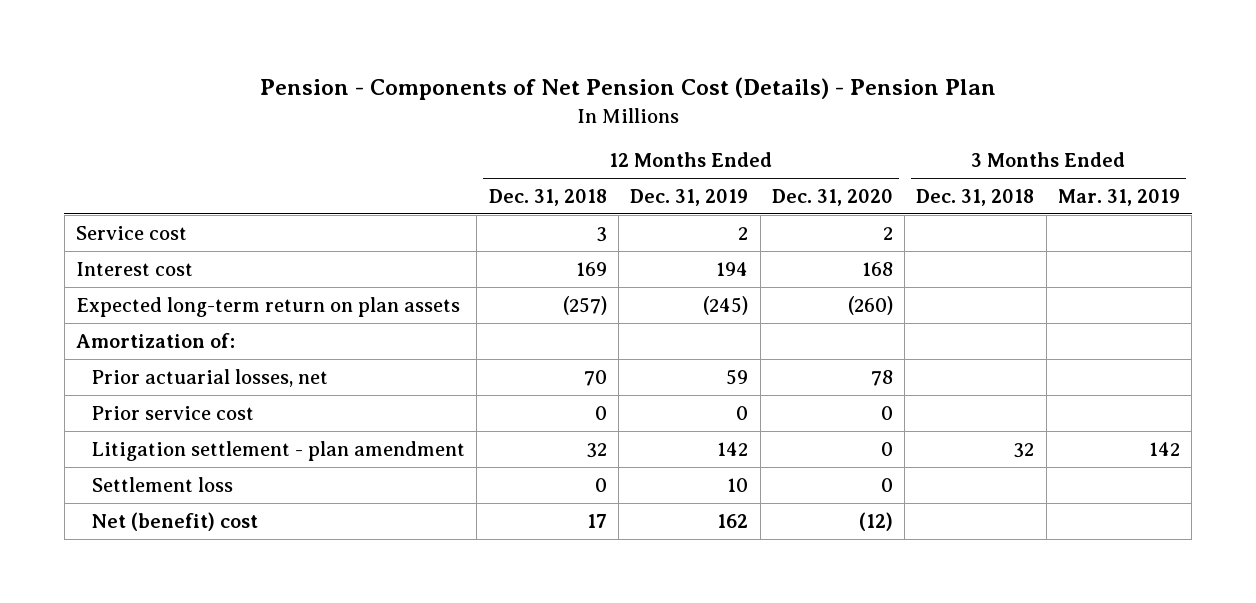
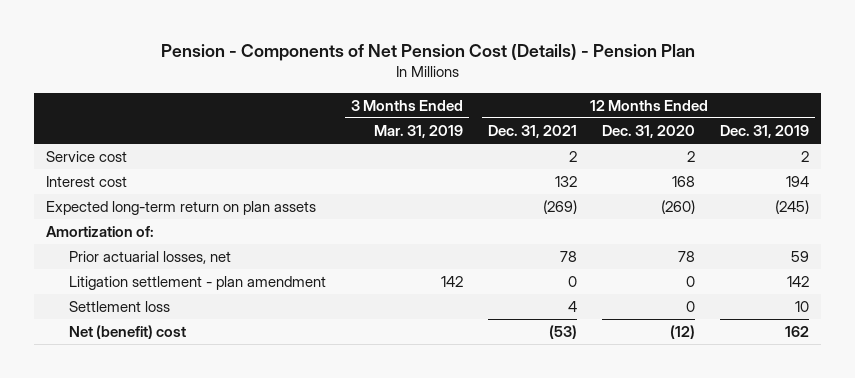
[488,188,607,206] Dec. 31, 2018 -> none
[916,188,1035,206] Dec. 31, 2018 -> none
none -> [488,125,578,139] Dec. 31, 2021
[91,405,254,420] Prior service cost -> none

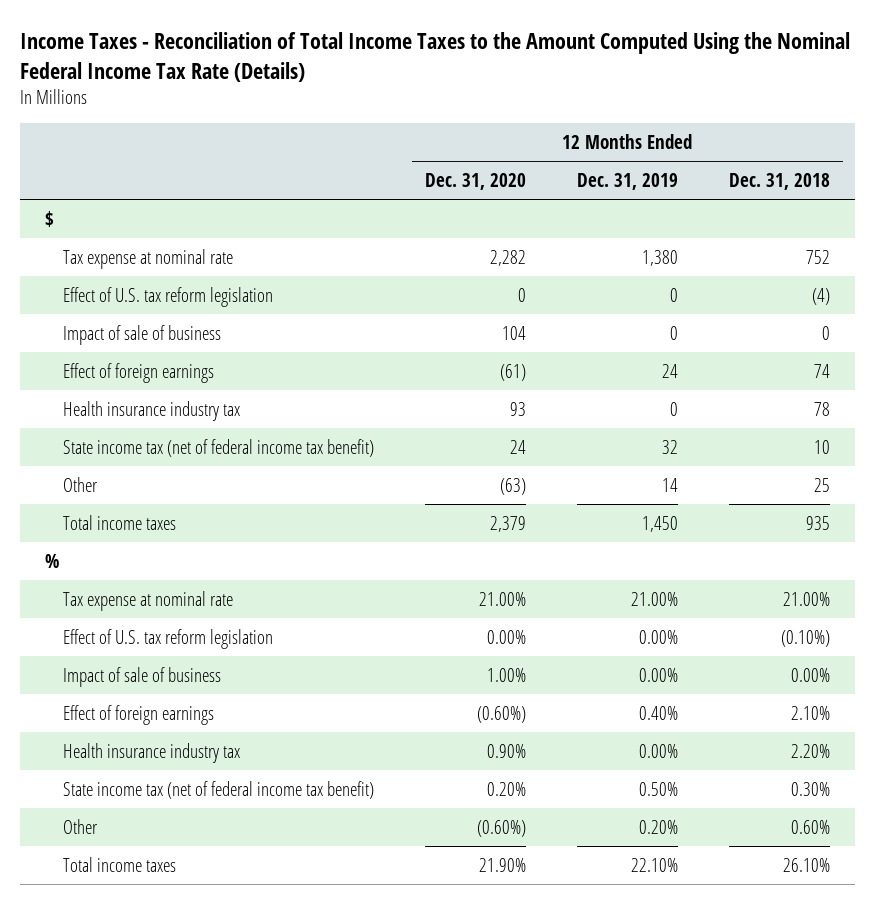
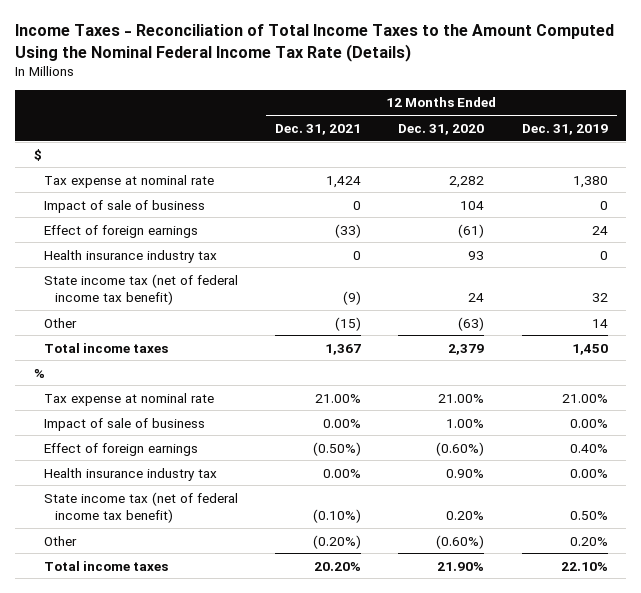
[728,173,830,191] Dec. 31, 2018 -> none
none -> [275,123,362,135] Dec. 31, 2021
[63,286,274,307] Effect of U.S. tax reform legislation -> none
[63,628,274,649] Effect of U.S. tax reform legislation -> none

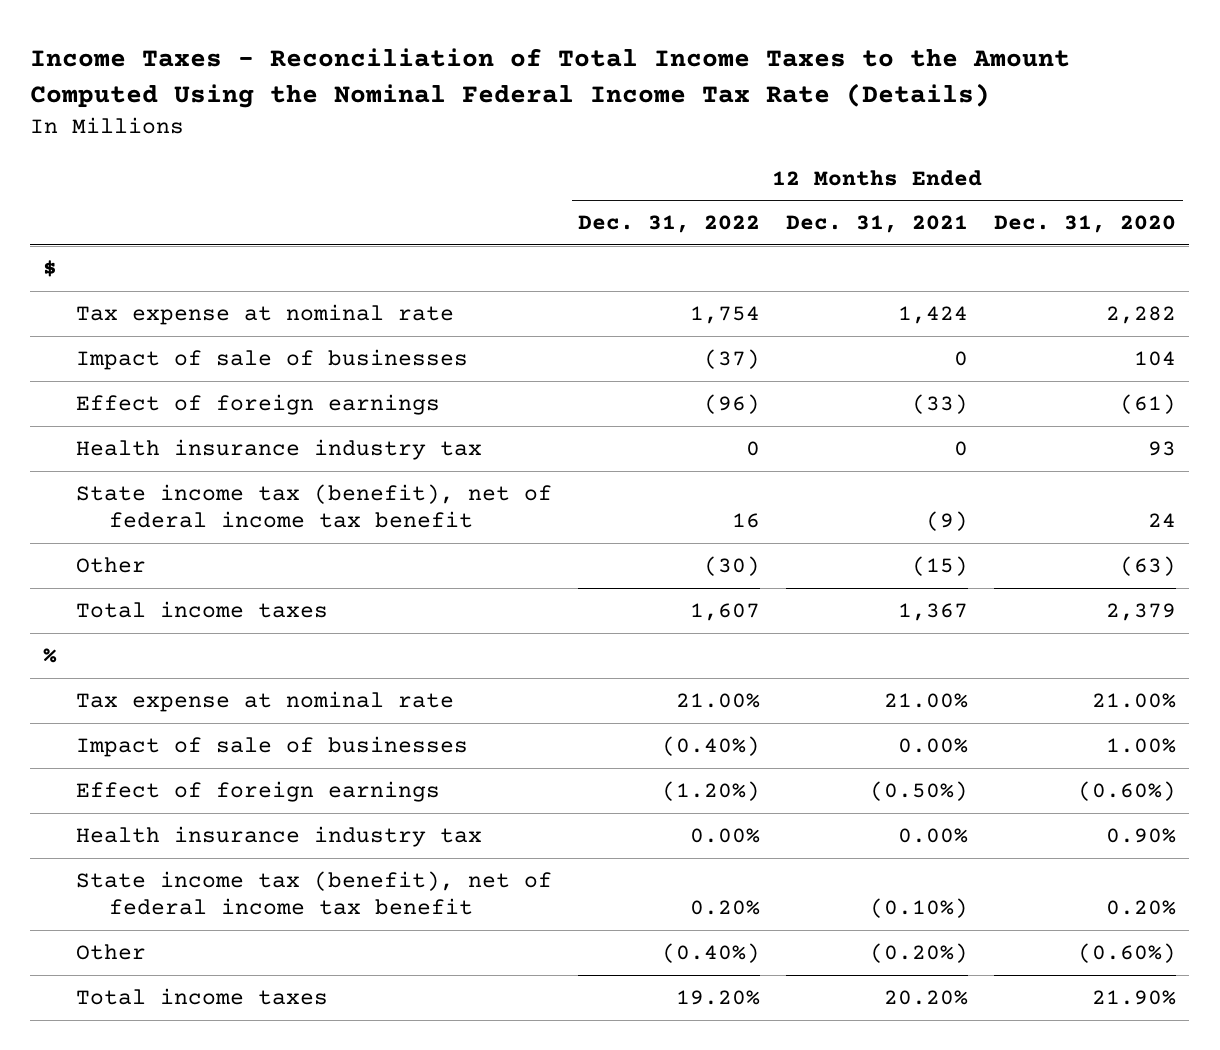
[521,123,608,135] Dec. 31, 2019 -> none
none -> [578,215,761,234] Dec. 31, 2022
[44,199,206,213] Impact of sale of business -> [76,348,469,370] Impact of sale of businesses
[44,273,239,305] State income tax (net of federal income tax benefit) -> [76,483,553,529] State income tax (benefit), net of federal income tax benefit
[44,417,206,431] Impact of sale of business -> [76,735,469,757] Impact of sale of businesses
[44,491,239,523] State income tax (net of federal income tax benefit) -> [76,870,553,916] State income tax (benefit), net of federal income tax benefit

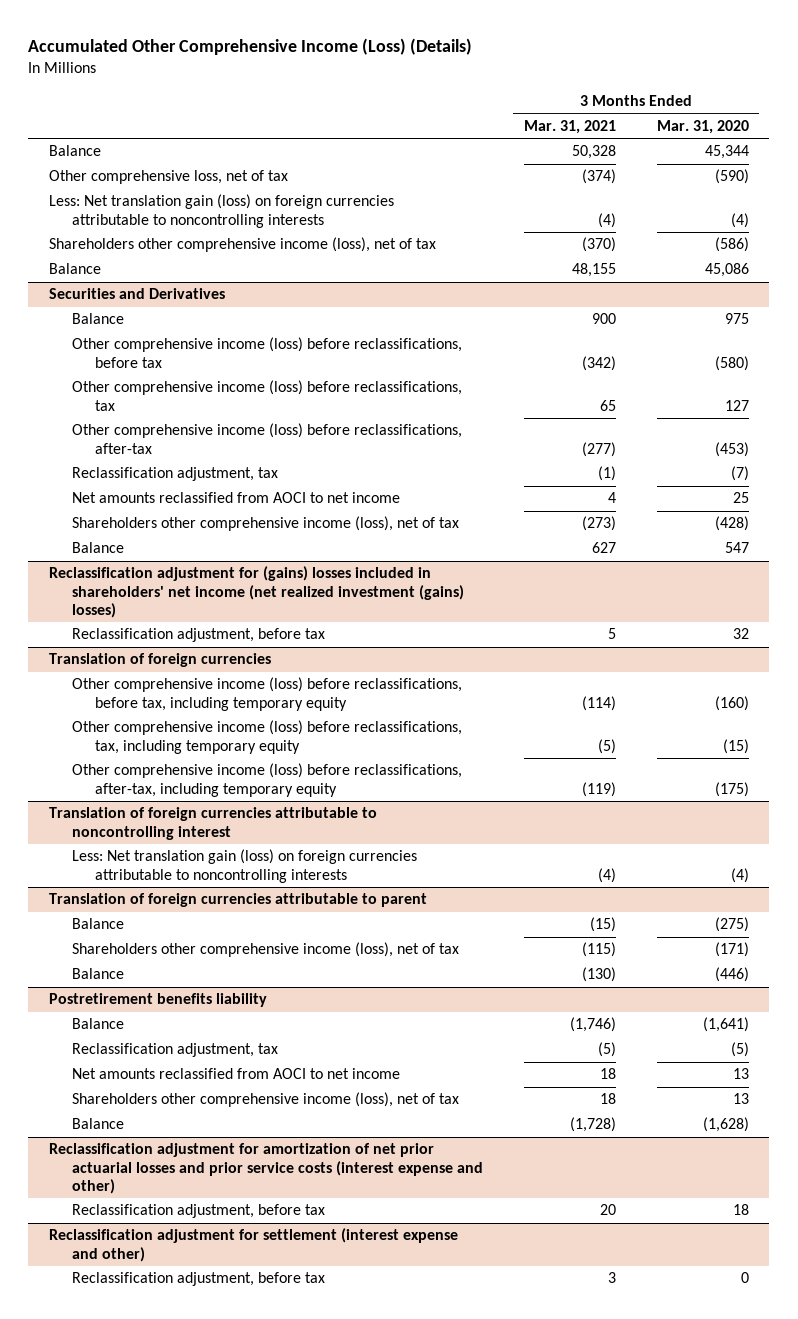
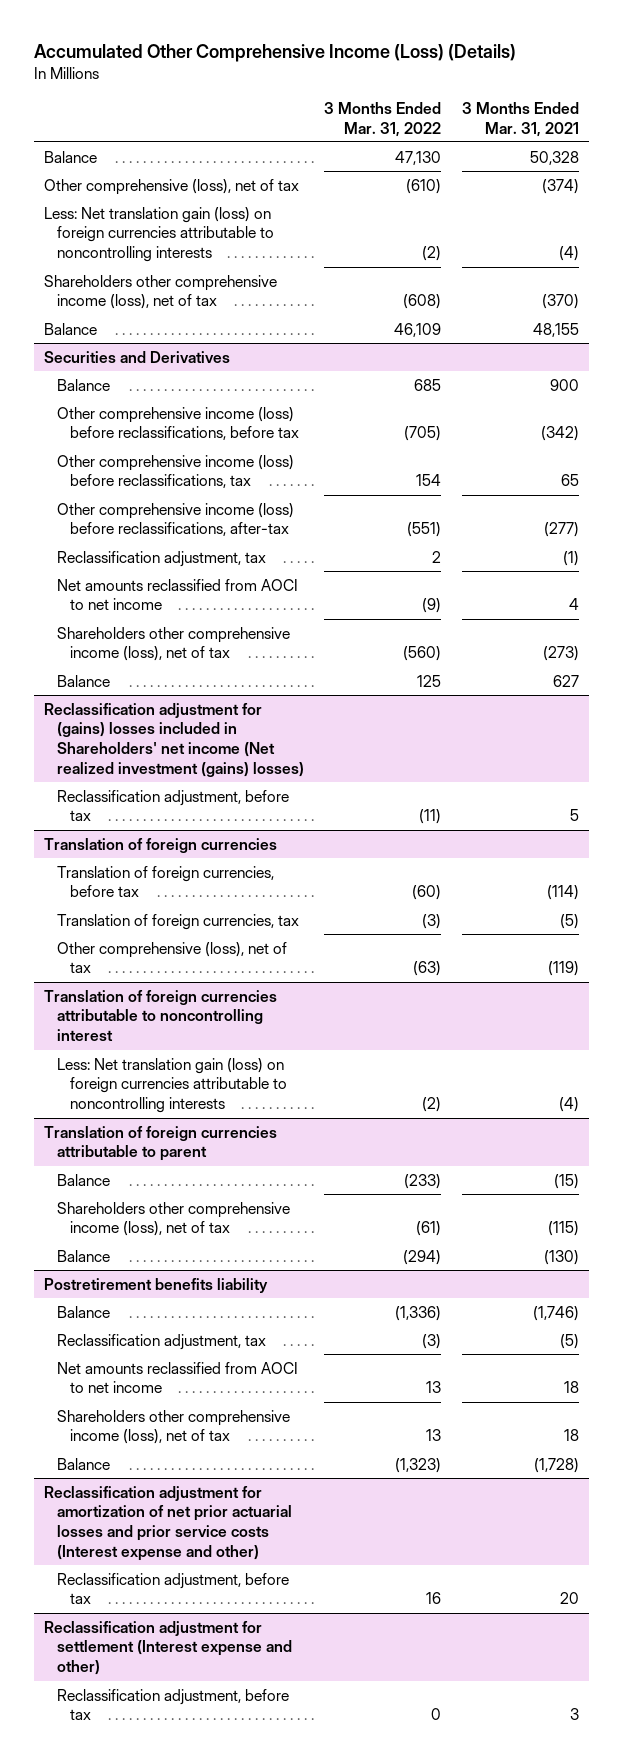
[656,119,749,134] Mar. 31, 2020 -> none
none -> [324,101,442,137] 3 Months Ended Mar. 31, 2022
[48,170,288,185] Other comprehensive loss, net of tax -> [43,178,299,195] Other comprehensive (loss), net of tax
[48,566,464,618] Reclassification adjustment for (gains) losses included in shareholders' net income (net realized investment (gains) losses) -> [43,702,304,777] Reclassification adjustment for (gains) losses included in Shareholders' net income (Net realized investment (gains) losses)
[71,720,462,754] Other comprehensive income (loss) before reclassifications, tax, including temporary equity -> none
[71,677,462,711] Other comprehensive income (loss) before reclassifications, before tax, including temporary equity -> [56,865,274,898] Translation of foreign currencies, before tax
none -> [56,913,299,930] Translation of foreign currencies, tax
[71,763,462,797] Other comprehensive income (loss) before reclassifications, after-tax, including temporary equity -> [56,941,287,974] Other comprehensive (loss), net of tax
[48,1143,483,1194] Reclassification adjustment for amortization of net prior actuarial losses and prior service costs (interest expense and other) -> [43,1485,292,1561] Reclassification adjustment for amortization of net prior actuarial losses and prior service costs (Interest expense and other)
[48,1228,458,1262] Reclassification adjustment for settlement (interest expense and other) -> [43,1620,292,1676] Reclassification adjustment for settlement (Interest expense and other)

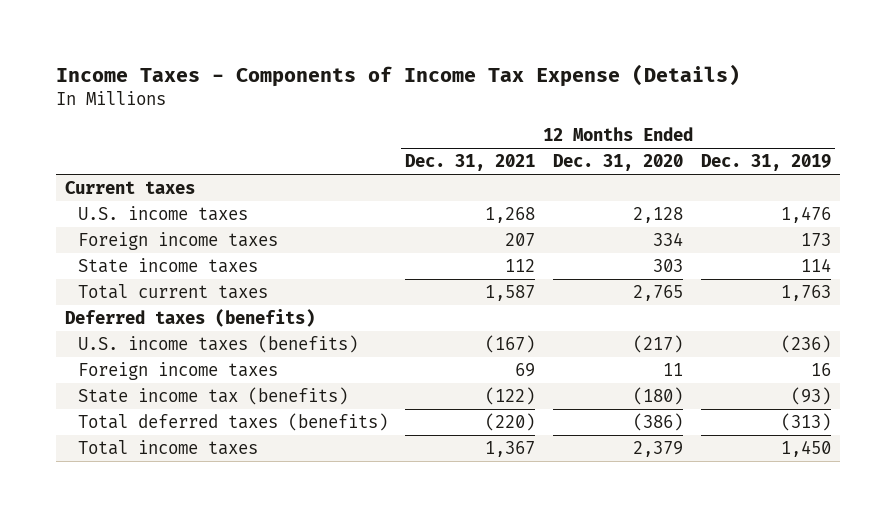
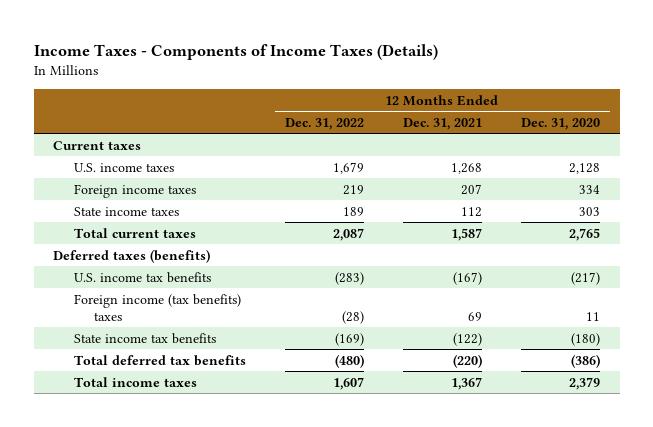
[55,64,740,88] Income Taxes - Components of Income Tax Expense (Details) -> [33,43,438,60] Income Taxes - Components of Income Taxes (Details)
[700,154,831,172] Dec. 31, 2019 -> none
none -> [284,117,364,130] Dec. 31, 2022
[77,335,358,354] U.S. income taxes (benefits) -> [73,271,211,283] U.S. income tax benefits
[77,362,278,381] Foreign income taxes -> [73,293,241,321] Foreign income (tax benefits) taxes
[77,387,348,406] State income tax (benefits) -> [73,332,216,344] State income tax benefits
[77,413,388,432] Total deferred taxes (benefits) -> [73,354,246,366] Total deferred tax benefits

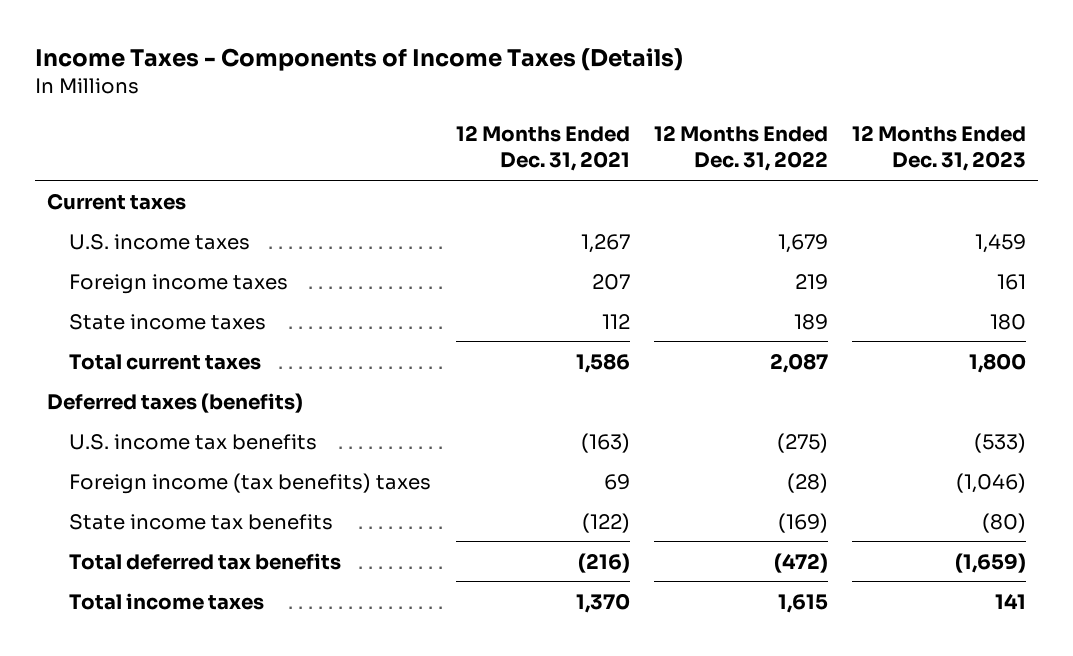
[521,117,601,130] Dec. 31, 2020 -> none
none -> [851,125,1026,172] 12 Months Ended Dec. 31, 2023
[450,162,482,174] 1,268 -> [580,233,630,253] 1,267
[450,227,482,241] 1,587 -> [575,352,630,373] 1,586
[334,271,364,285] (283) -> [776,432,828,453] (275)
[452,271,482,285] (167) -> [580,432,630,453] (163)
[334,353,364,368] (480) -> [773,552,828,573] (472)
[452,353,482,368] (220) -> [577,552,630,573] (216)
[332,376,364,390] 1,607 -> [777,593,828,613] 1,615
[450,376,482,390] 1,367 -> [575,592,630,613] 1,370

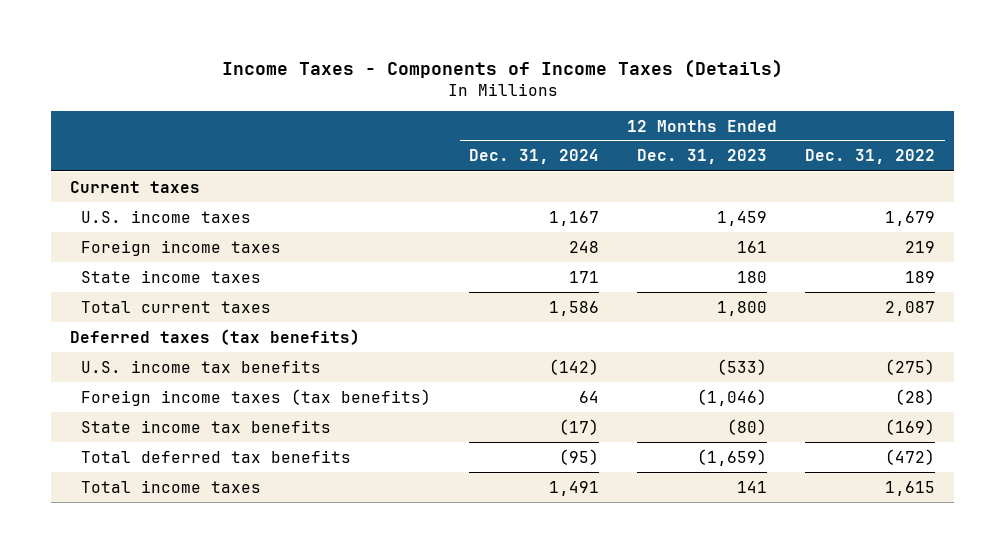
[455,125,630,172] 12 Months Ended Dec. 31, 2021 -> none
none -> [469,149,600,165] Dec. 31, 2024
[47,392,304,413] Deferred taxes (benefits) -> [69,328,360,345] Deferred taxes (tax benefits)
[69,472,432,494] Foreign income (tax benefits) taxes -> [81,388,432,406] Foreign income taxes (tax benefits)

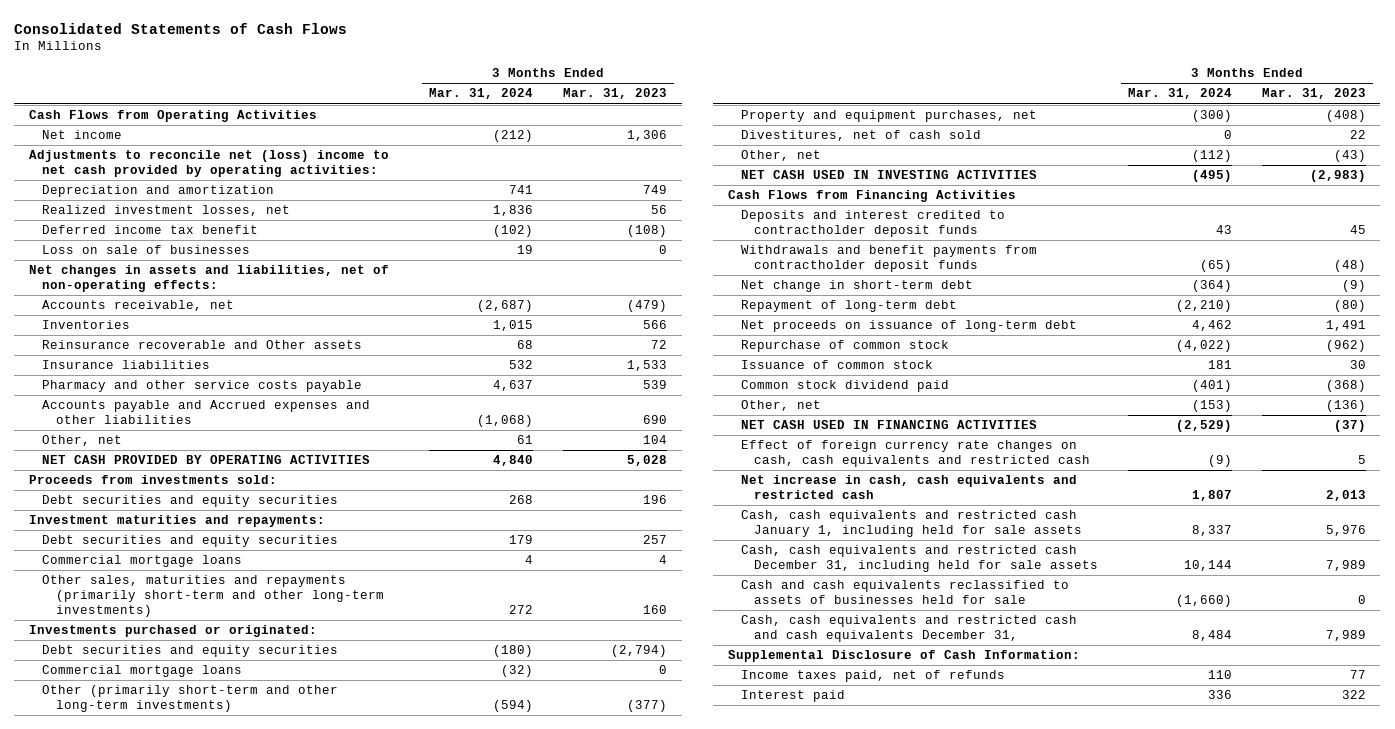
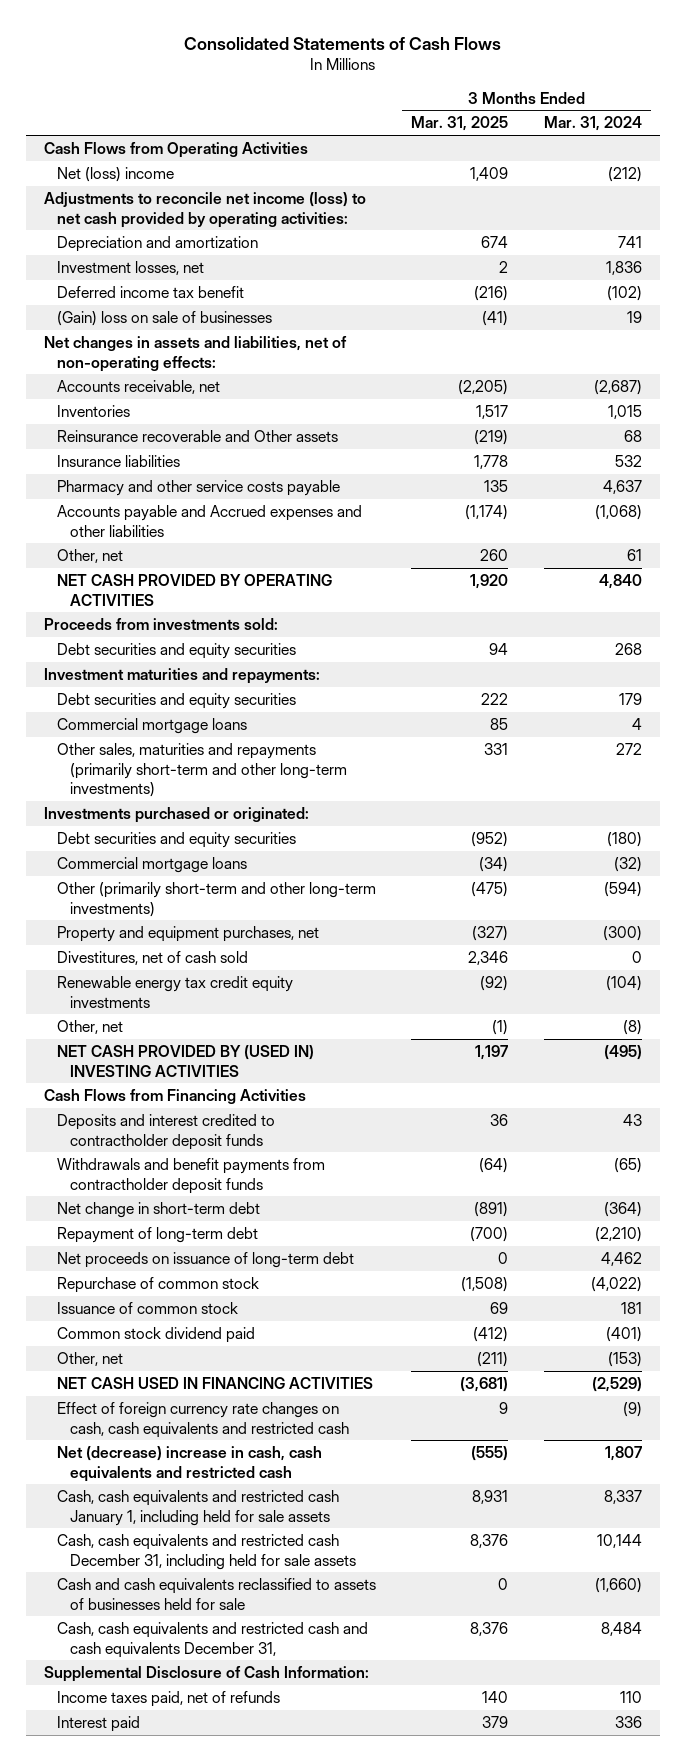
[562,88,667,100] Mar. 31, 2023 -> none
none -> [411,116,509,132] Mar. 31, 2025
[42,130,123,140] Net income -> [56,166,174,182] Net (loss) income
[28,150,389,178] Adjustments to reconcile net (loss) income to net cash provided by operating activities: -> [43,191,366,228] Adjustments to reconcile net income (loss) to net cash provided by operating activities:
[42,205,291,217] Realized investment losses, net -> [56,260,204,275] Investment losses, net
[42,245,251,255] Loss on sale of businesses -> [56,310,272,326] (Gain) loss on sale of businesses
none -> [56,975,293,1008] Renewable energy tax credit equity investments
[1191,150,1232,163] (112) -> [622,1019,642,1035] (8)
[741,170,1038,180] NET CASH USED IN INVESTING ACTIVITIES -> [56,1044,314,1077] NET CASH PROVIDED BY (USED IN) INVESTING ACTIVITIES
[741,475,1078,500] Net increase in cash, cash equivalents and restricted cash -> [56,1445,322,1482] Net (decrease) increase in cash, cash equivalents and restricted cash

